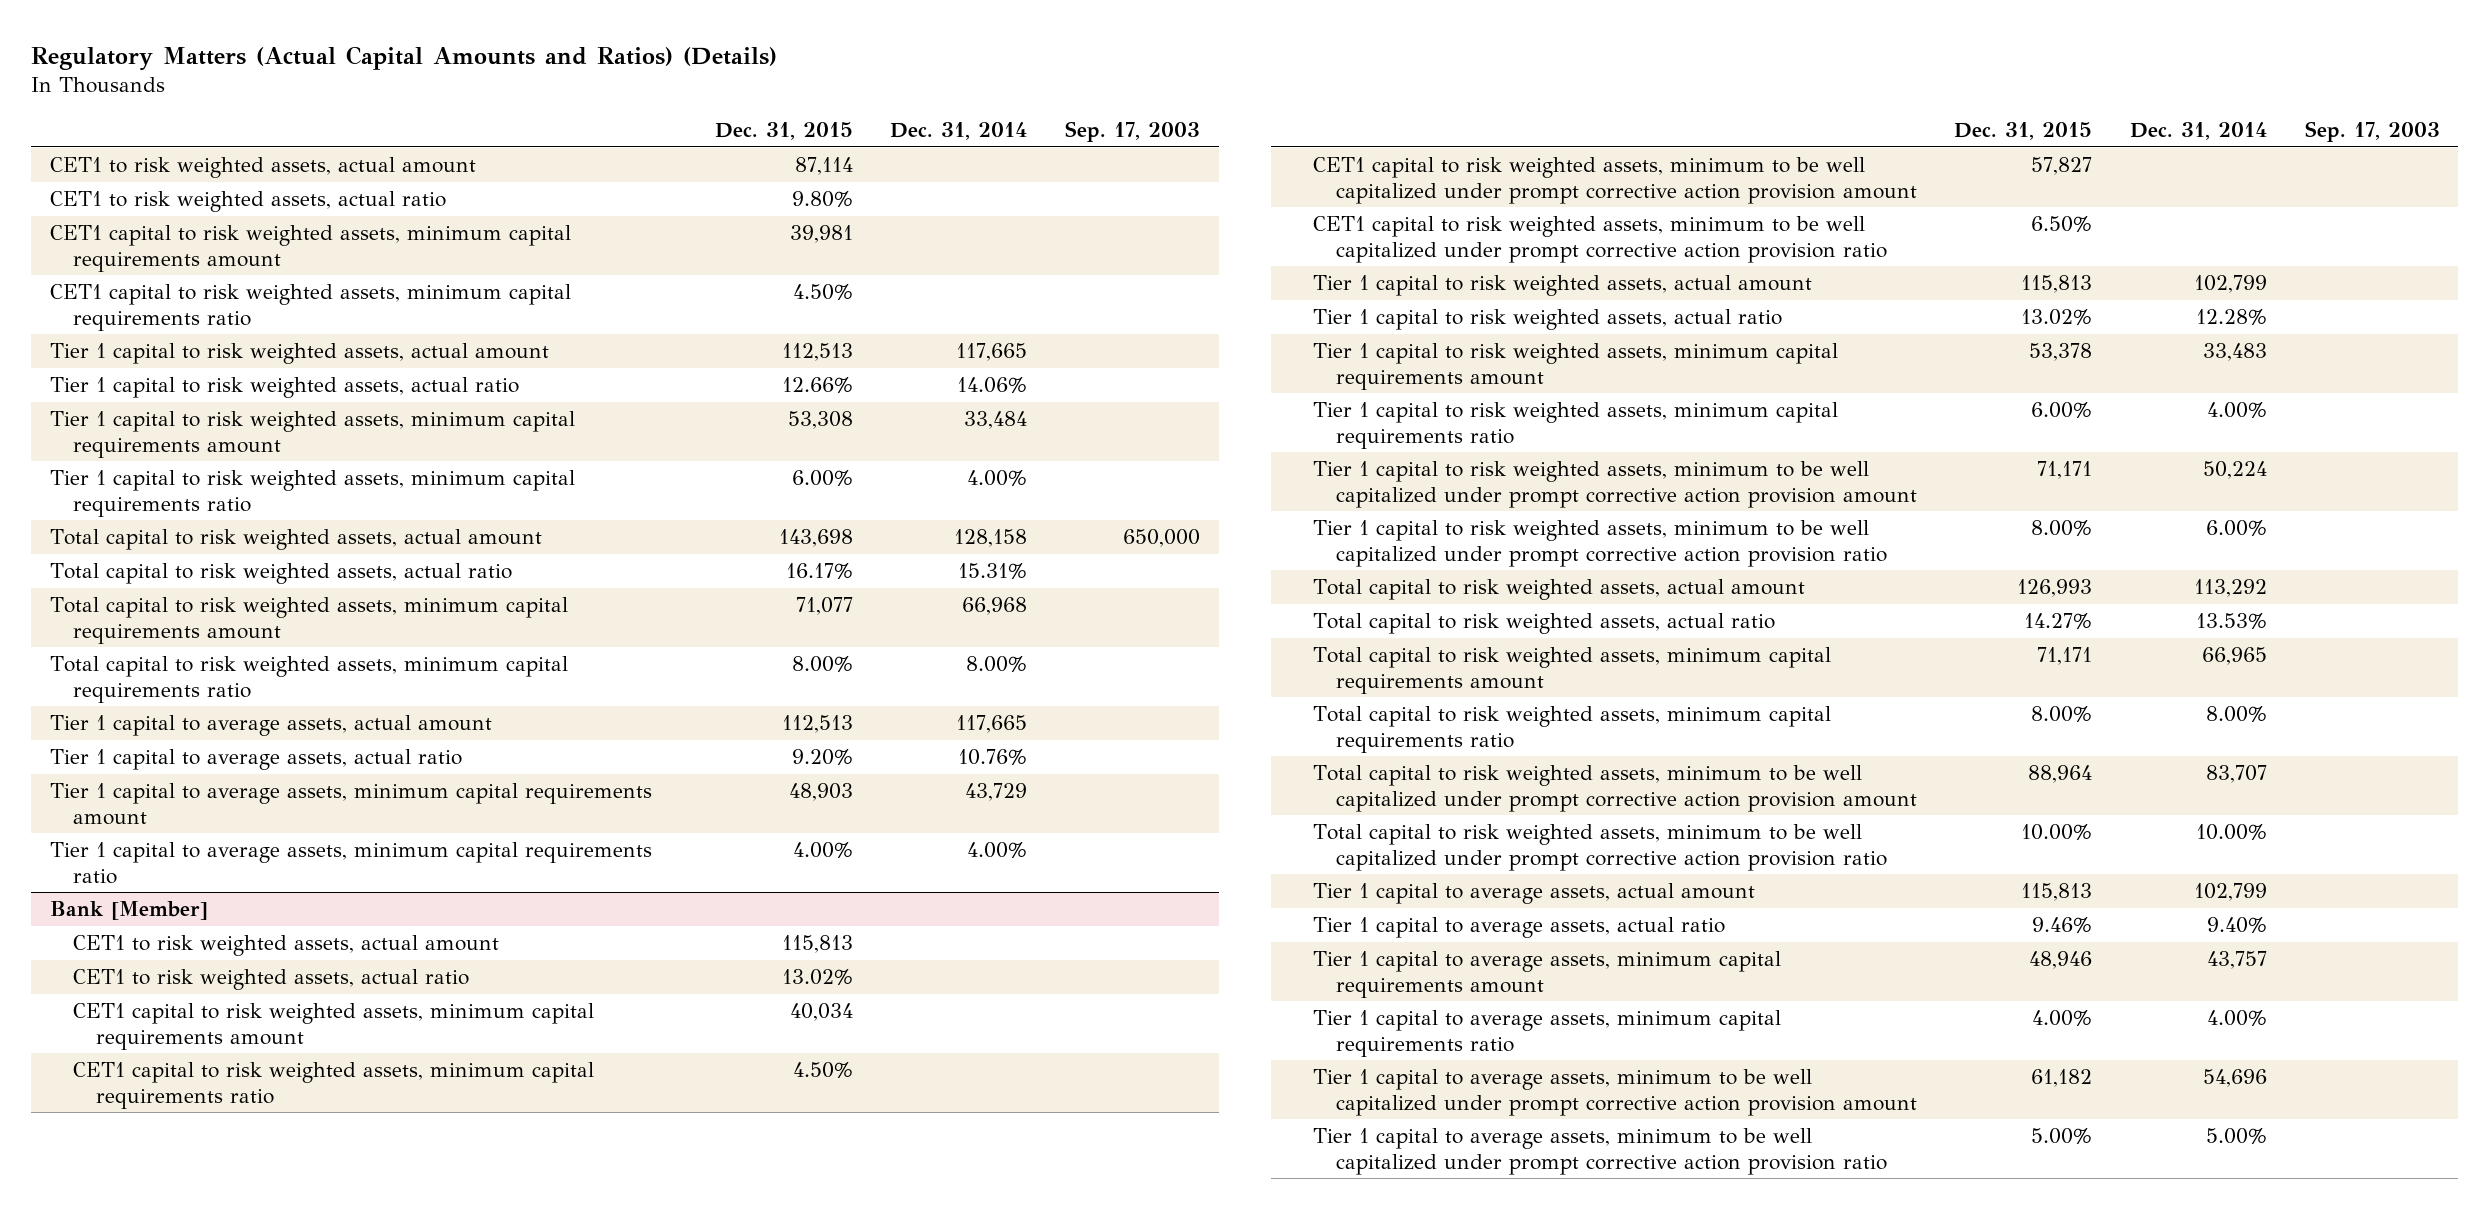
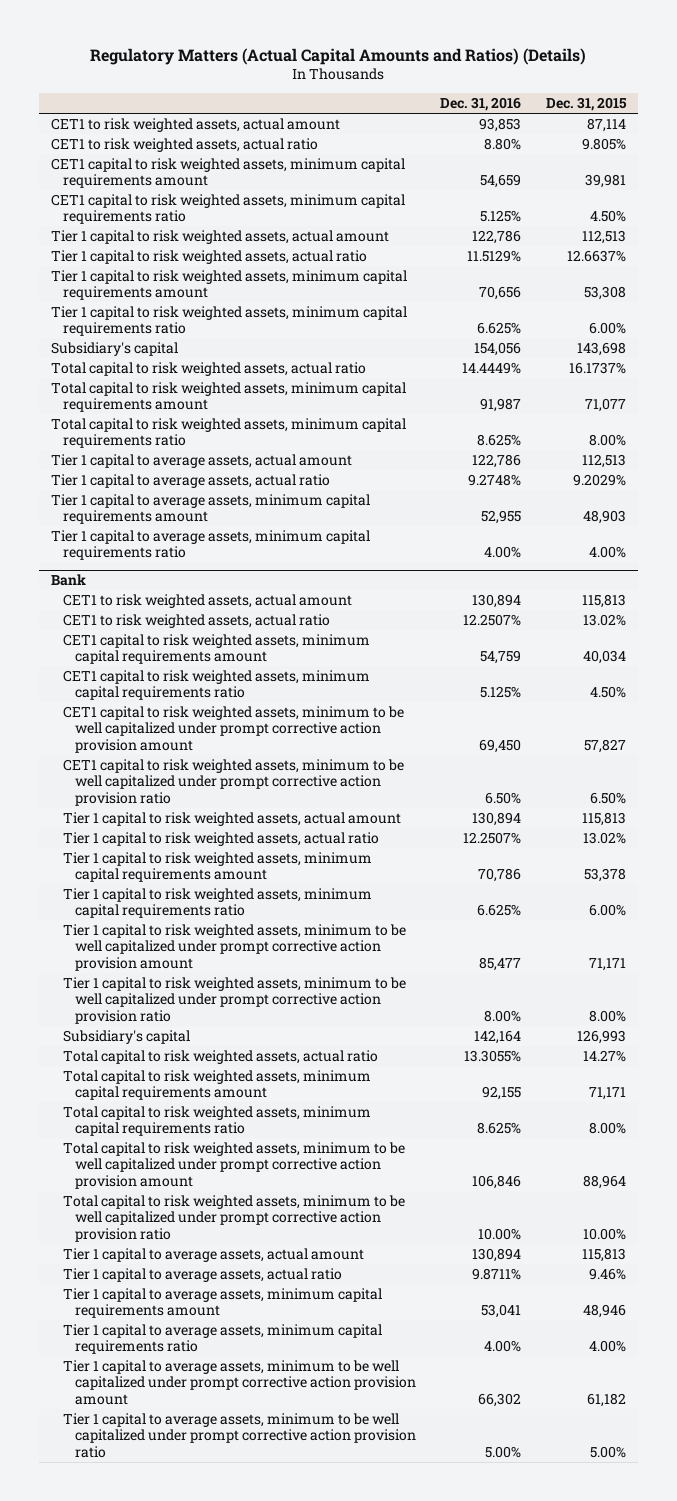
[890,121,1028,140] Dec. 31, 2014 -> none
[1065,120,1201,142] Sep. 17, 2003 -> none
none -> [440,97,522,112] Dec. 31, 2016
[791,191,853,208] 9.80% -> [581,138,626,151] 9.805%
[781,377,853,394] 12.66% -> [566,250,626,263] 12.6637%
[50,529,543,551] Total capital to risk weighted assets, actual amount -> [51,342,179,357] Subsidiary's capital
[785,563,853,580] 16.17% -> [568,362,626,375] 16.1737%
[791,749,853,766] 9.20% -> [572,474,626,487] 9.2029%
[50,901,209,921] Bank [Member] -> [51,574,87,587] Bank
[1312,579,1805,601] Total capital to risk weighted assets, actual amount -> [62,1030,190,1045] Subsidiary's capital

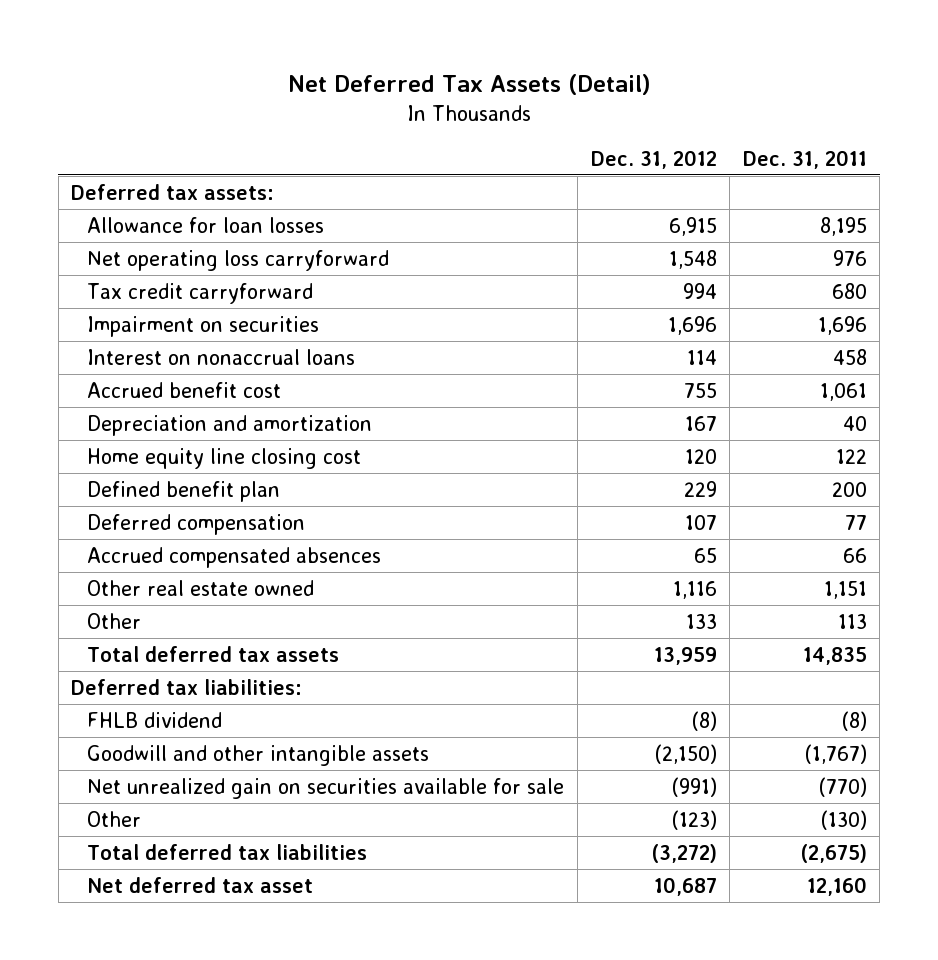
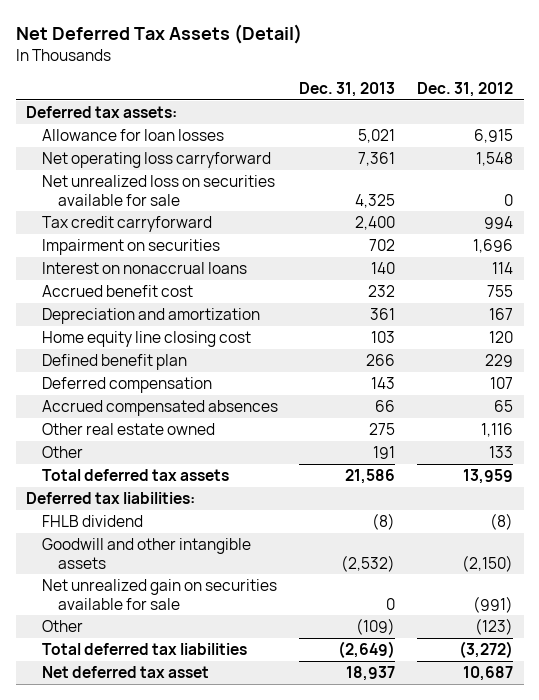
[742,149,867,169] Dec. 31, 2011 -> none
none -> [299,81,396,97] Dec. 31, 2013
none -> [42,175,276,206] Net unrealized loss on securities available for sale

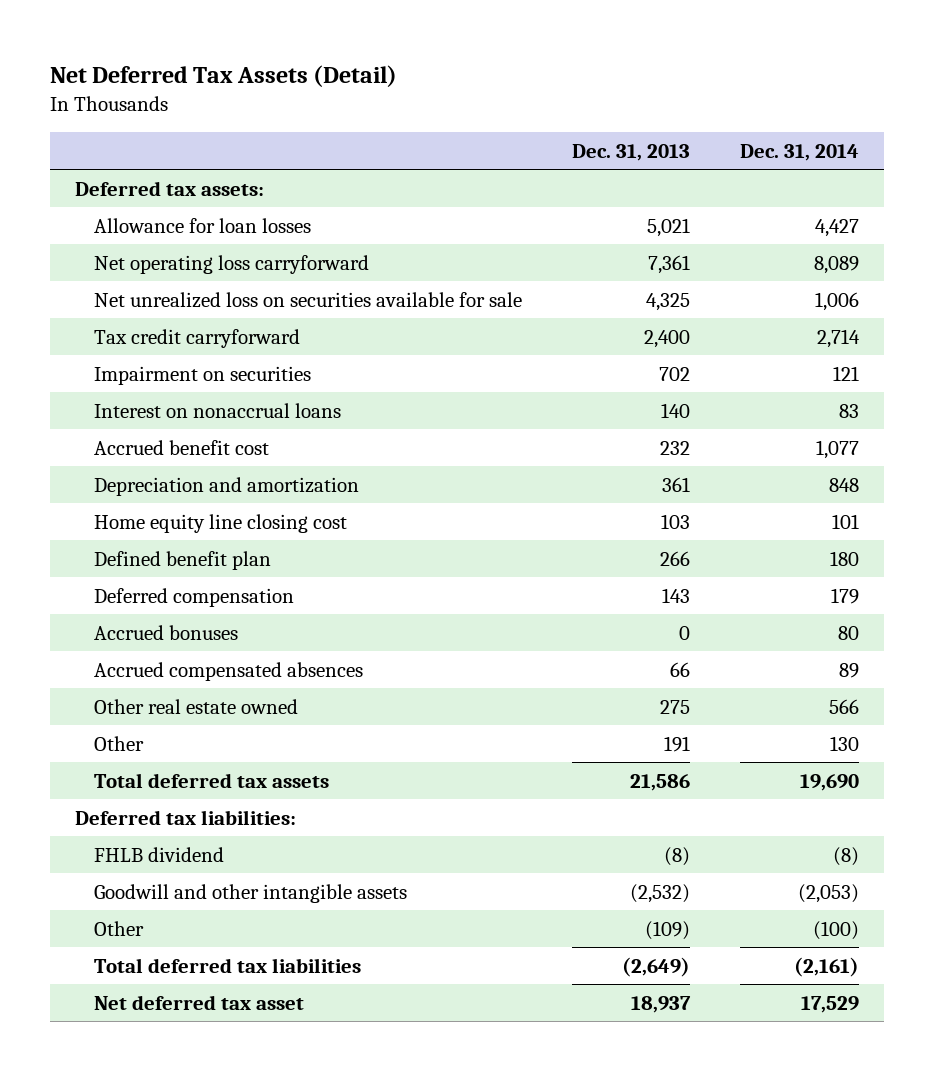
[416,81,513,97] Dec. 31, 2012 -> none
none -> [739,143,859,161] Dec. 31, 2014
none -> [94,624,239,640] Accrued bonuses
[42,579,278,610] Net unrealized gain on securities available for sale -> none

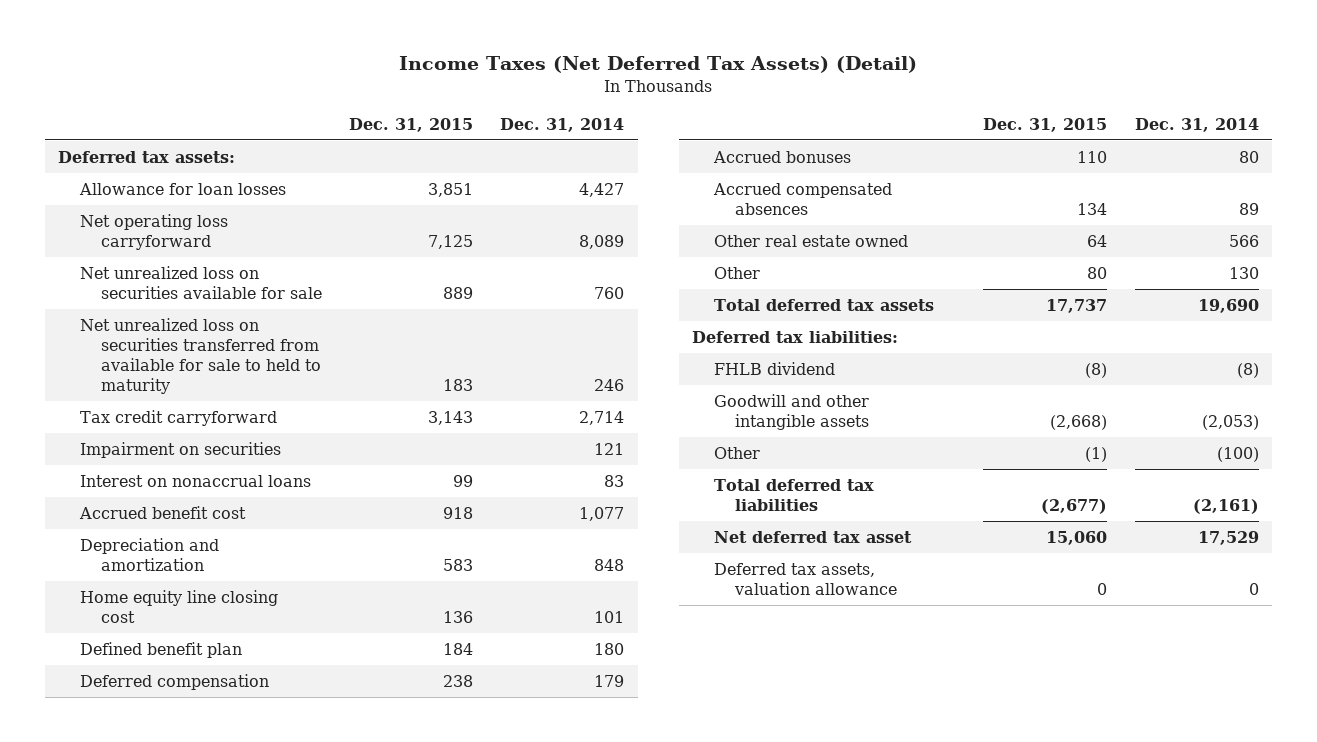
[49,64,397,87] Net Deferred Tax Assets (Detail) -> [399,55,918,73] Income Taxes (Net Deferred Tax Assets) (Detail)
[572,143,691,161] Dec. 31, 2013 -> none
none -> [349,117,474,132] Dec. 31, 2015
[814,291,859,311] 1,006 -> [594,286,625,299] 760
none -> [79,317,322,394] Net unrealized loss on securities transferred from available for sale to held to maturity
none -> [713,562,898,595] Deferred tax assets, valuation allowance

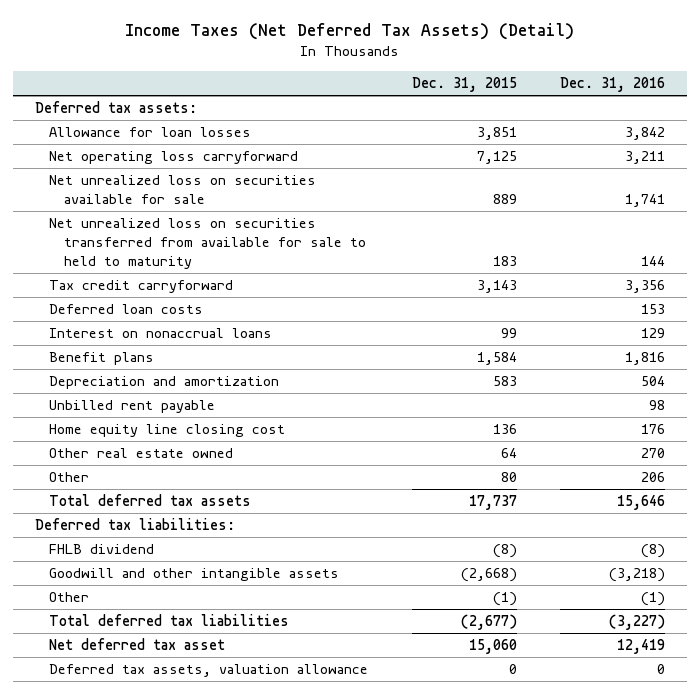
[500,117,625,132] Dec. 31, 2014 -> none
none -> [560,76,666,92] Dec. 31, 2016
[79,441,281,458] Impairment on securities -> [49,304,204,315] Deferred loan costs
[78,505,246,519] Accrued benefit cost -> [49,352,155,366] Benefit plans
[443,506,474,519] 918 -> [476,352,517,366] 1,584
none -> [49,400,216,414] Unbilled rent payable
[79,641,242,658] Defined benefit plan -> none
[79,673,269,690] Deferred compensation -> none
[712,150,851,163] Accrued bonuses -> none
[712,182,892,215] Accrued compensated absences -> none

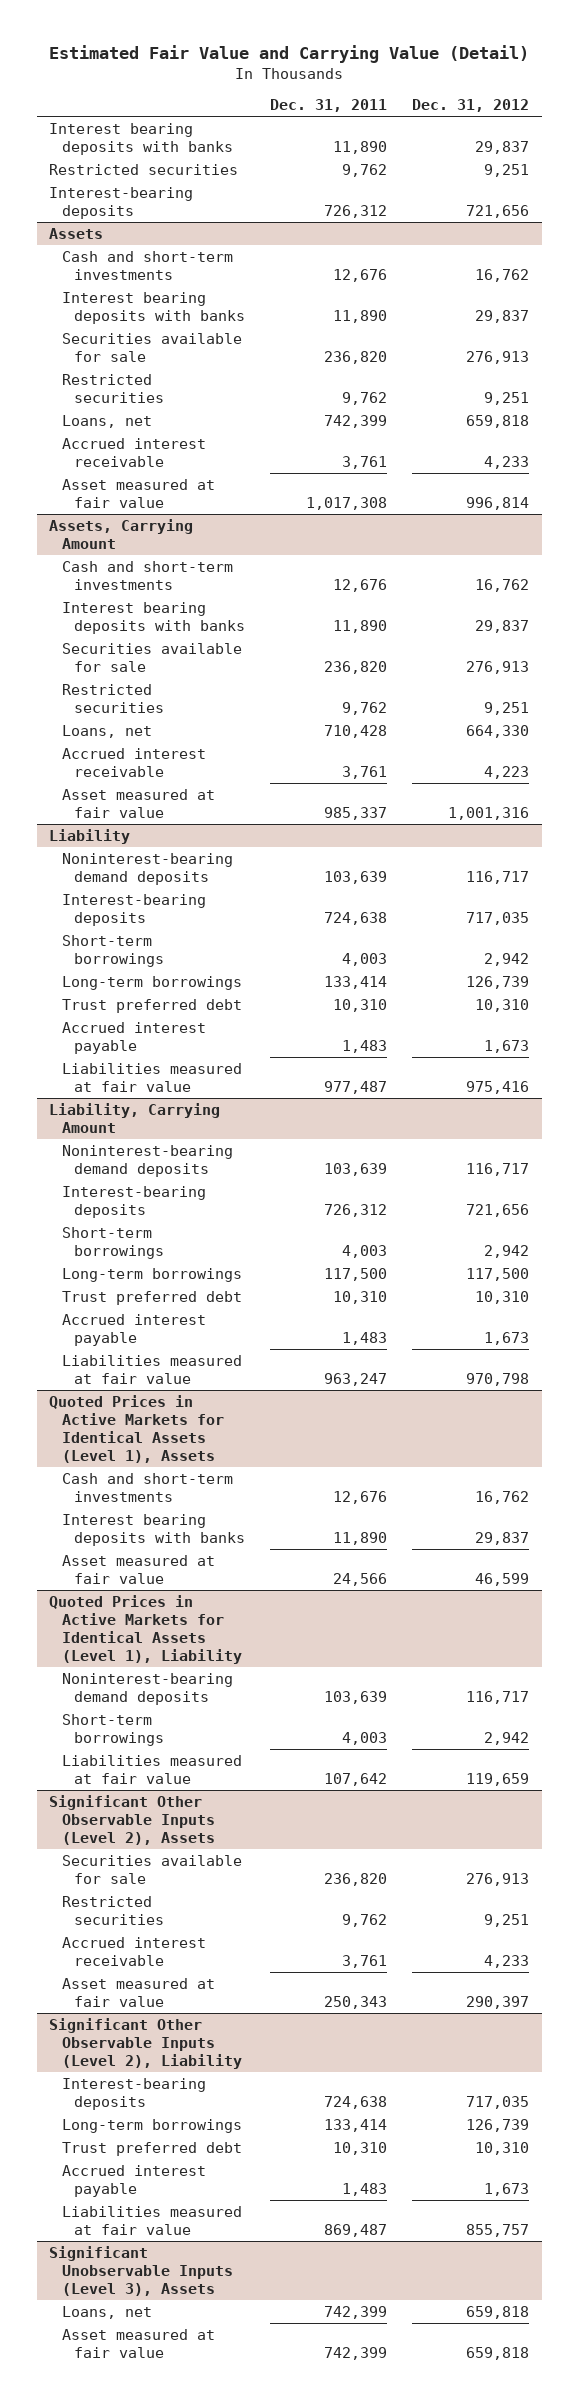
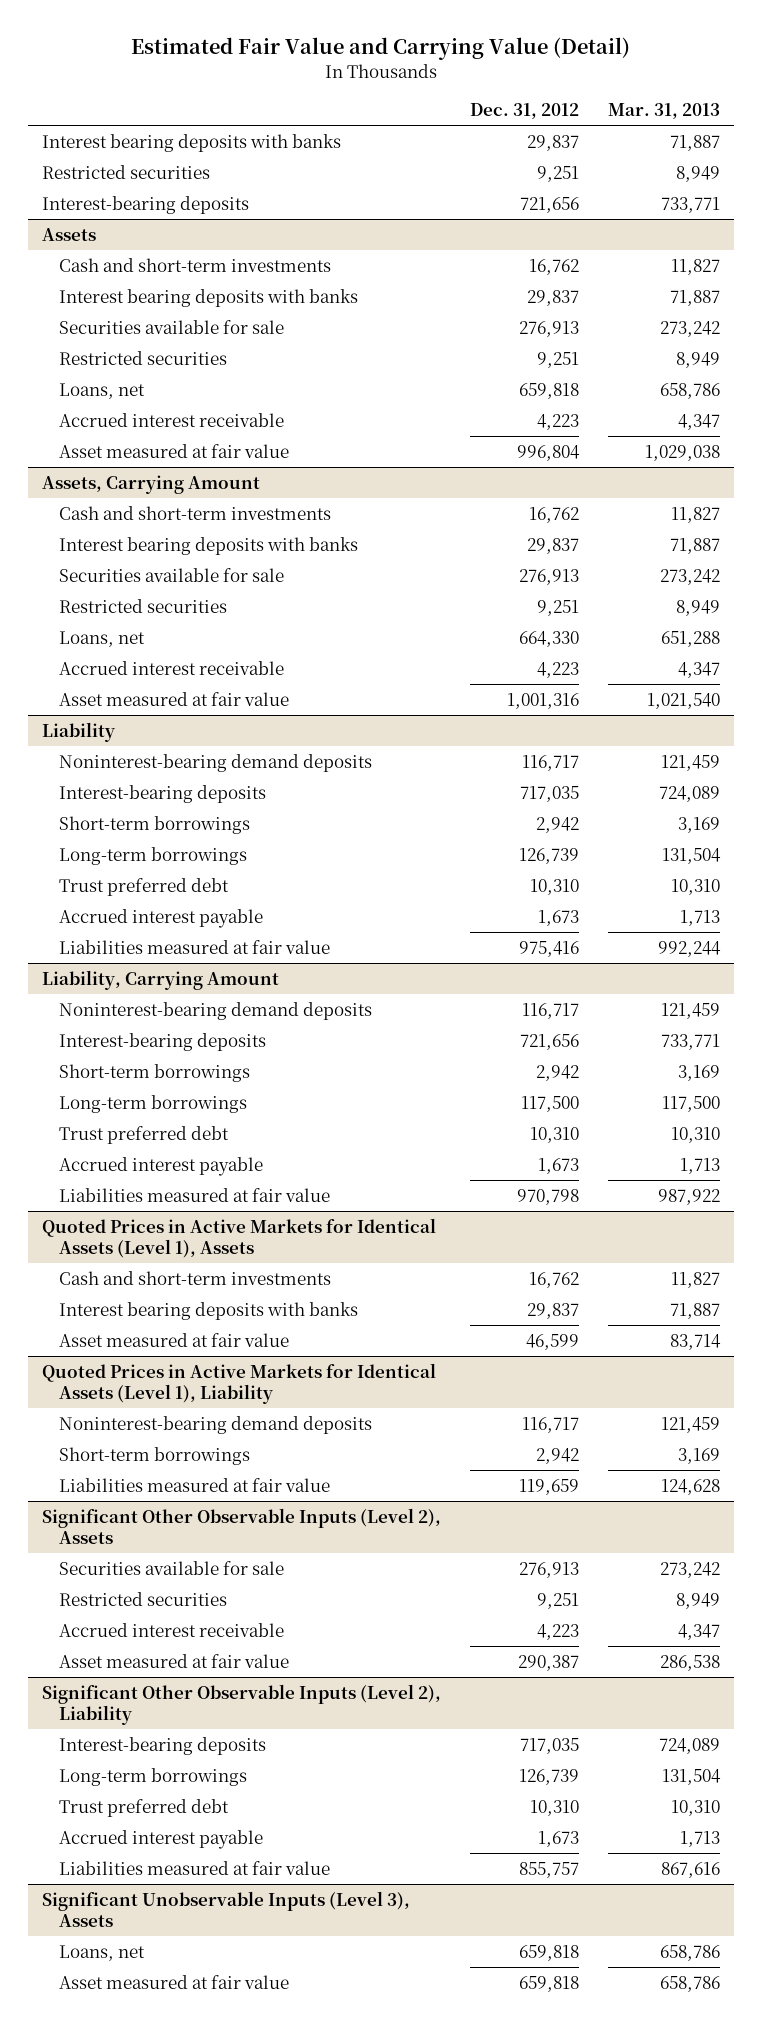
[270,99,388,113] Dec. 31, 2011 -> none
none -> [608,103,721,120] Mar. 31, 2013
[484,455,530,469] 4,233 -> [537,413,580,430] 4,223
[466,496,530,510] 996,814 -> [517,444,581,461] 996,804
[484,1954,530,1968] 4,233 -> [537,1623,580,1640] 4,223
[466,1995,530,2009] 290,397 -> [518,1654,580,1671] 290,387

